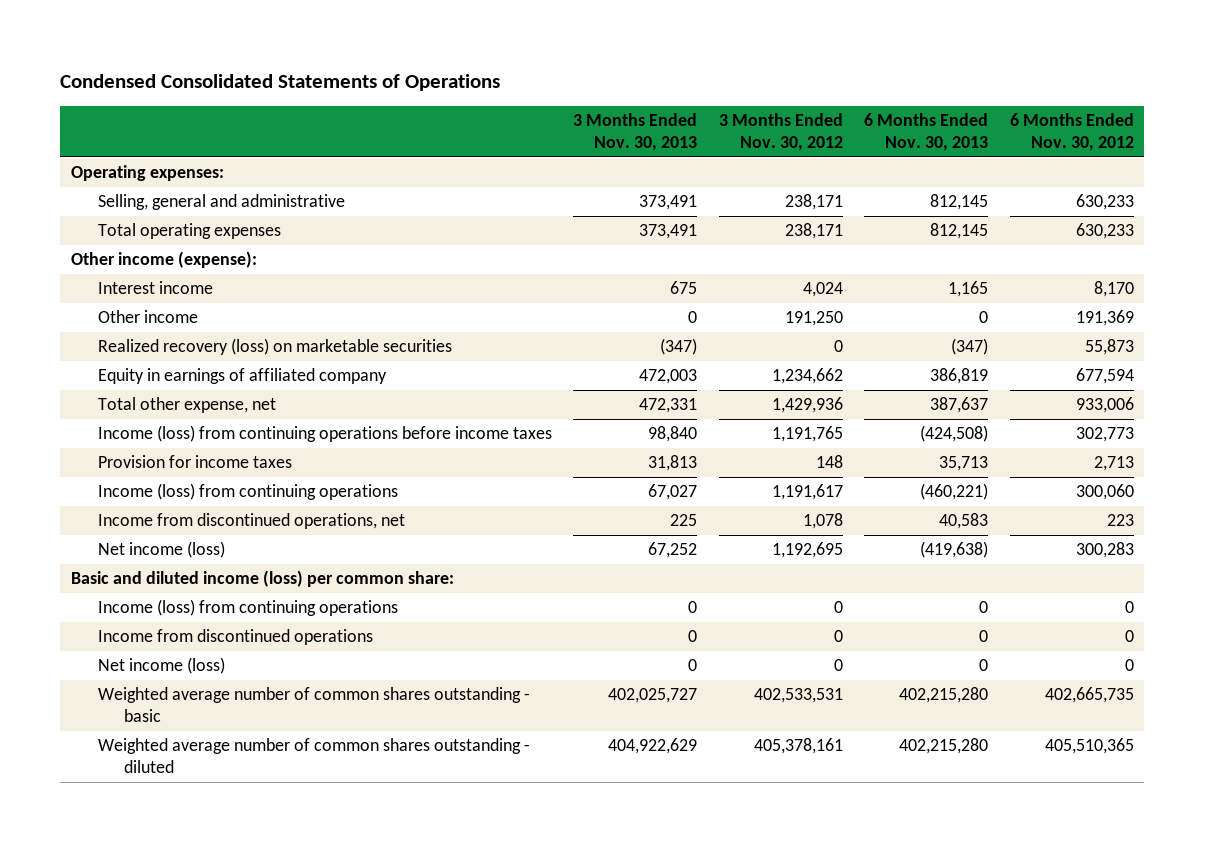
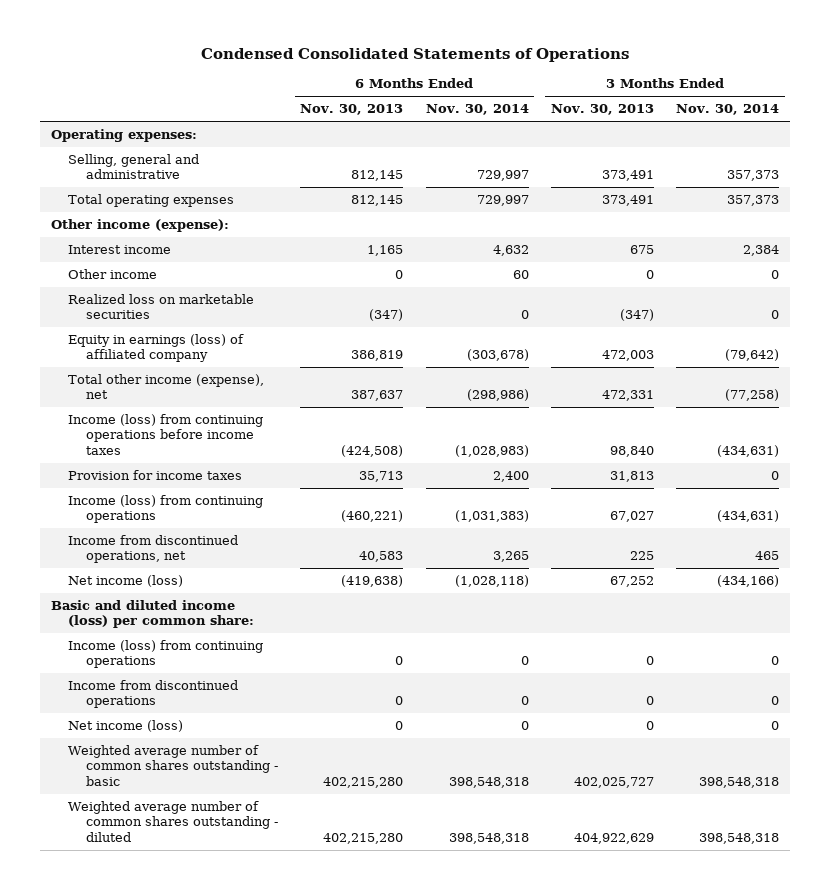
[718,113,843,151] 3 Months Ended Nov. 30, 2012 -> none
[1009,113,1134,151] 6 Months Ended Nov. 30, 2012 -> none
none -> [425,104,529,116] Nov. 30, 2014
none -> [676,104,780,116] Nov. 30, 2014
[97,338,452,356] Realized recovery (loss) on marketable securities -> [68,294,255,320] Realized loss on marketable securities
[97,368,387,385] Equity in earnings of affiliated company -> [68,334,245,363] Equity in earnings (loss) of affiliated company
[97,397,276,414] Total other expense, net -> [68,374,265,400] Total other income (expense), net

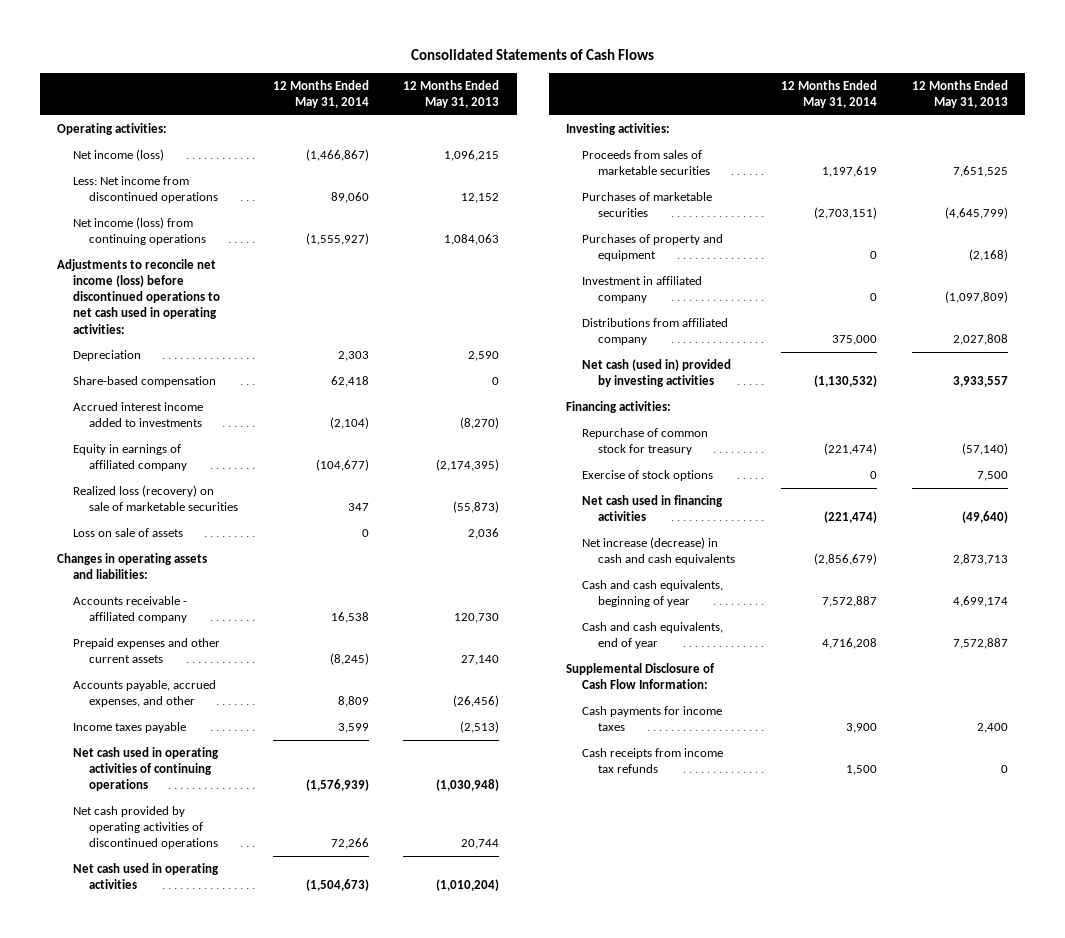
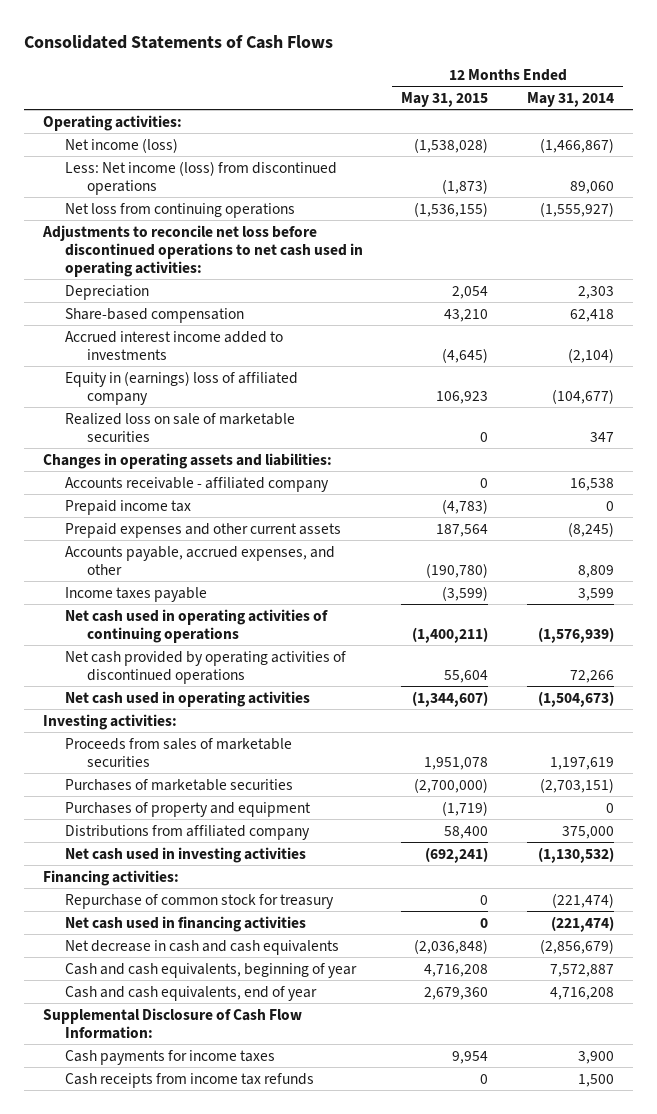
[403,79,500,108] 12 Months Ended May 31, 2013 -> none
none -> [401,92,489,108] May 31, 2015
[73,176,218,204] Less: Net income from discontinued operations -> [64,160,337,195] Less: Net income (loss) from discontinued operations
[73,217,206,246] Net income (loss) from continuing operations -> [64,202,295,218] Net loss from continuing operations
[57,259,221,334] Adjustments to reconcile net income (loss) before discontinued operations to net cash used in operating activities: -> [42,224,363,277] Adjustments to reconcile net loss before discontinued operations to net cash used in operating activities:
[73,528,184,538] Loss on sale of assets -> none
[73,444,187,472] Equity in earnings of affiliated company -> [64,370,298,405] Equity in (earnings) loss of affiliated company
[73,485,238,512] Realized loss (recovery) on sale of marketable securities -> [64,412,295,442] Realized loss on sale of marketable securities
none -> [64,499,191,515] Prepaid income tax
[581,276,702,304] Investment in affiliated company -> none
[581,359,731,388] Net cash (used in) provided by investing activities -> [64,846,306,863] Net cash used in investing activities
[581,470,713,482] Exercise of stock options -> none
[581,537,735,566] Net increase (decrease) in cash and cash equivalents -> [64,939,339,955] Net decrease in cash and cash equivalents

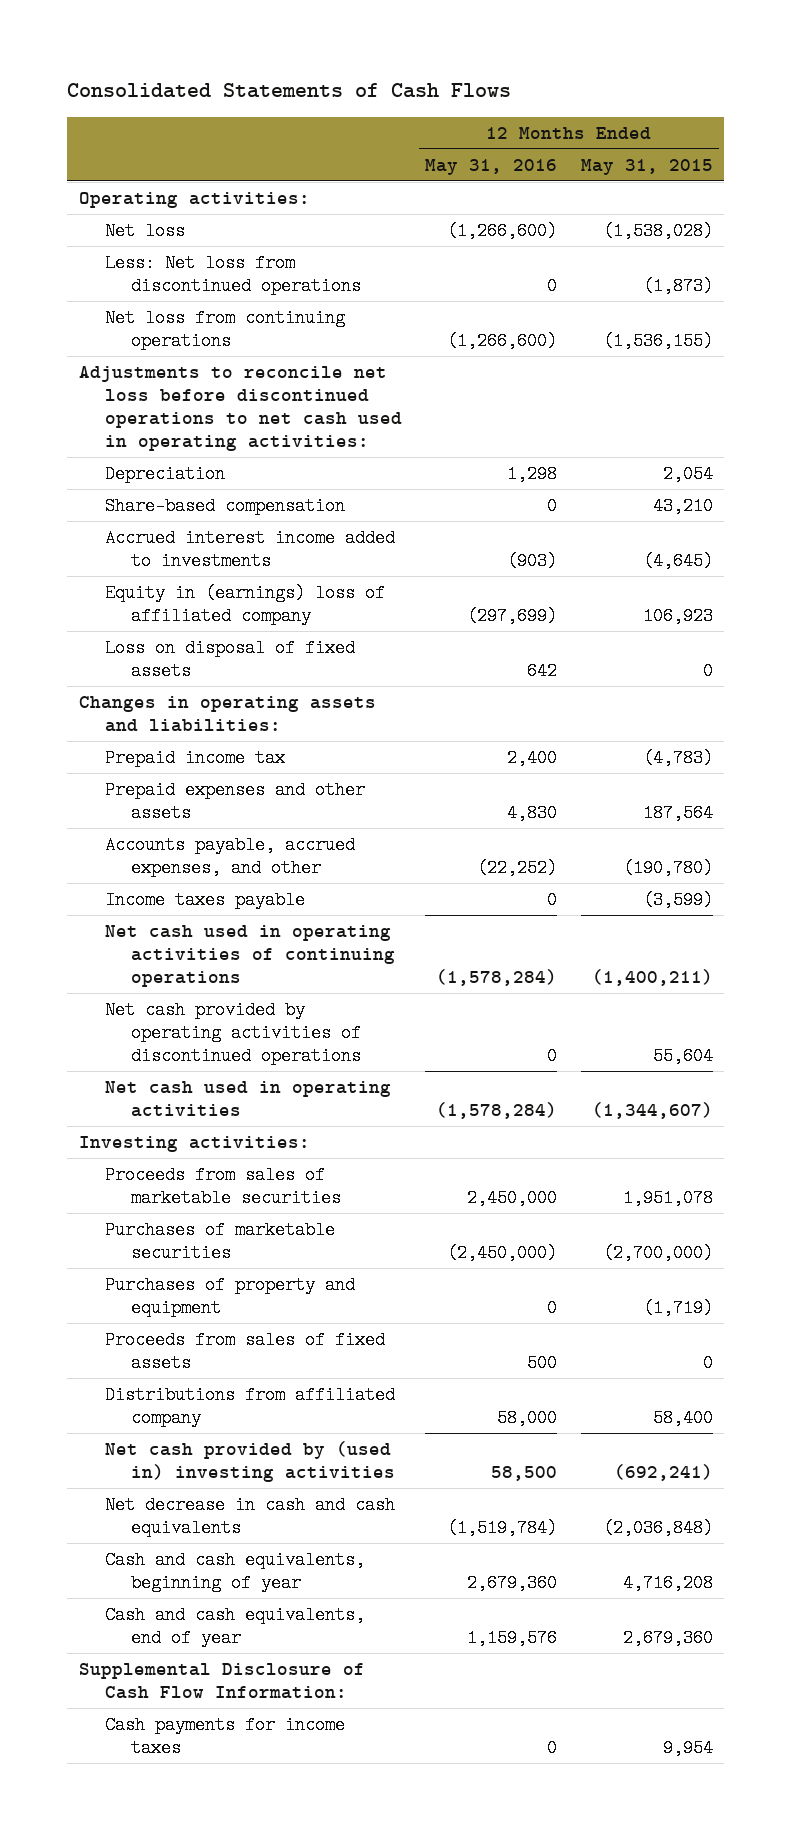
[526,92,614,108] May 31, 2014 -> none
none -> [425,158,558,175] May 31, 2016
[64,137,178,153] Net income (loss) -> [104,221,185,240] Net loss
[64,160,337,195] Less: Net income (loss) from discontinued operations -> [104,253,361,296] Less: Net loss from discontinued operations
[64,412,295,442] Realized loss on sale of marketable securities -> none
none -> [104,638,355,681] Loss on disposal of fixed assets
[64,476,329,492] Accounts receivable - affiliated company -> none
[64,522,341,538] Prepaid expenses and other current assets -> [104,780,365,823] Prepaid expenses and other assets
none -> [104,1330,385,1373] Proceeds from sales of fixed assets
[43,869,180,886] Financing activities: -> none
[64,893,334,909] Repurchase of common stock for treasury -> none
[64,915,306,932] Net cash used in financing activities -> none
[64,846,306,863] Net cash used in investing activities -> [104,1440,395,1483] Net cash provided by (used in) investing activities
[64,1072,314,1088] Cash receipts from income tax refunds -> none

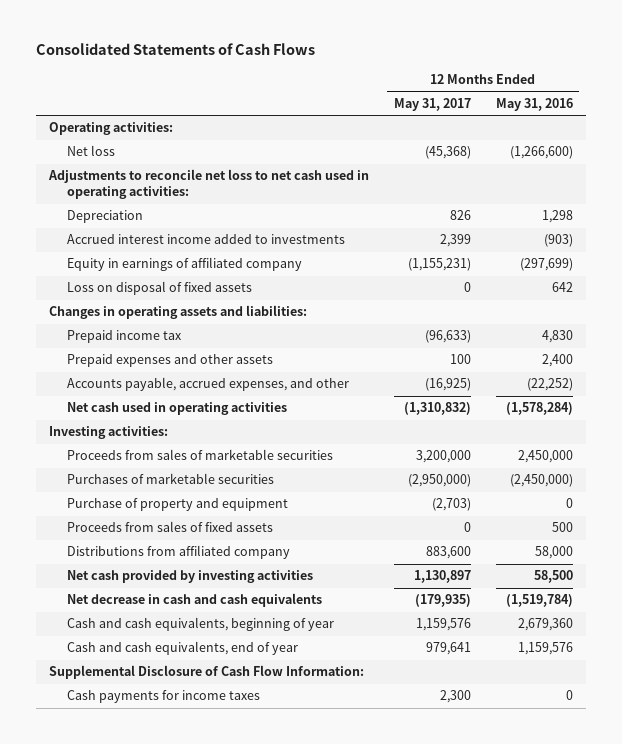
[580,158,713,175] May 31, 2015 -> none
none -> [393,98,471,112] May 31, 2017
[104,253,361,296] Less: Net loss from discontinued operations -> none
[104,308,345,351] Net loss from continuing operations -> none
[78,365,402,452] Adjustments to reconcile net loss before discontinued operations to net cash used in operating activities: -> [47,169,369,200] Adjustments to reconcile net loss to net cash used in operating activities:
[104,496,345,515] Share-based compensation -> none
[104,583,385,626] Equity in (earnings) loss of affiliated company -> [67,257,303,272] Equity in earnings of affiliated company
[507,748,558,767] 2,400 -> [542,330,574,344] 4,830
[507,804,558,823] 4,830 -> [542,354,574,368] 2,400
[104,890,305,909] Income taxes payable -> none
[104,924,395,988] Net cash used in operating activities of continuing operations -> none
[104,1000,361,1066] Net cash provided by operating activities of discontinued operations -> none
[104,1275,355,1318] Purchases of property and equipment -> [67,498,289,512] Purchase of property and equipment
[104,1440,395,1483] Net cash provided by (used in) investing activities -> [67,570,314,584] Net cash provided by investing activities

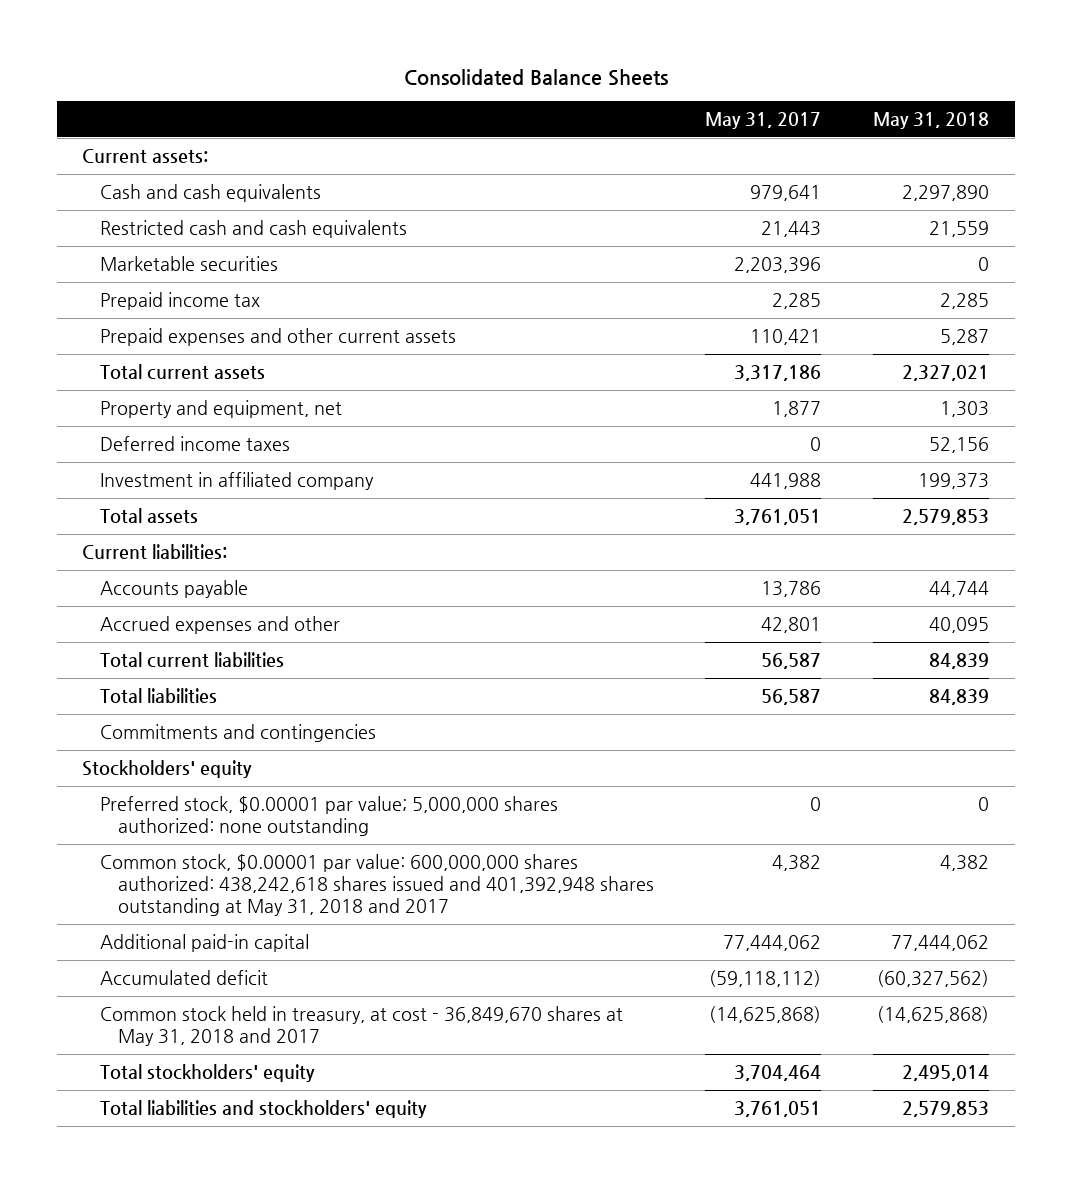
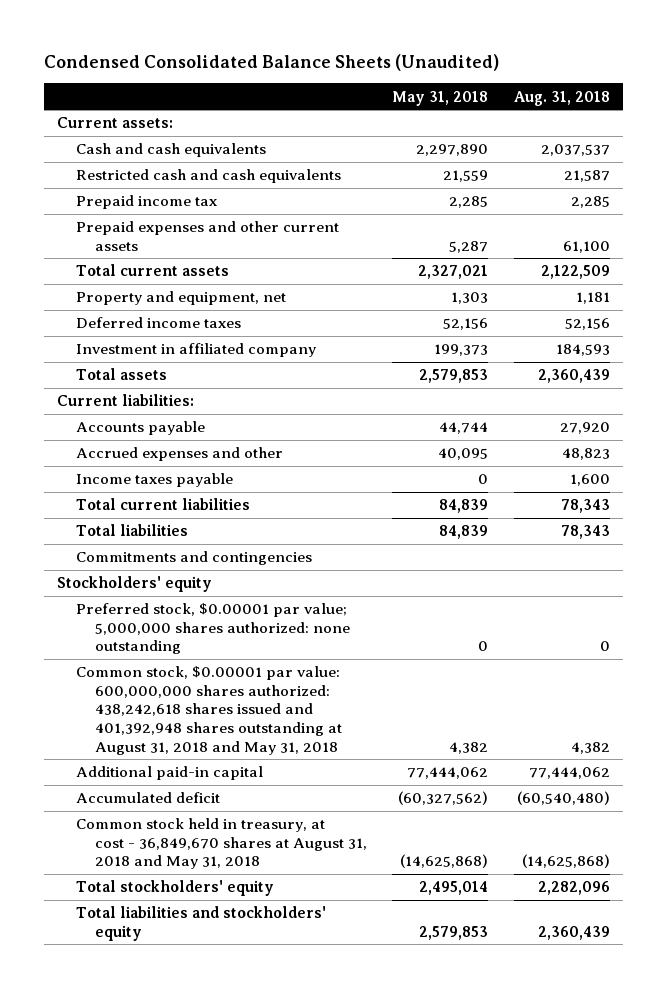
[403,68,668,86] Consolidated Balance Sheets -> [44,54,500,72] Condensed Consolidated Balance Sheets (Unaudited)
[705,112,822,130] May 31, 2017 -> none
none -> [514,90,611,106] Aug. 31, 2018
[100,255,279,271] Marketable securities -> none
none -> [76,473,234,488] Income taxes payable
[100,853,654,917] Common stock, $0.00001 par value: 600,000,000 shares authorized: 438,242,618 shares issued and 401,392,948 shares outstanding at May 31, 2018 and 2017 -> [76,666,342,755] Common stock, $0.00001 par value: 600,000,000 shares authorized: 438,242,618 shares issued and 401,392,948 shares outstanding at August 31, 2018 and May 31, 2018
[100,1005,624,1046] Common stock held in treasury, at cost - 36,849,670 shares at May 31, 2018 and 2017 -> [76,818,367,870] Common stock held in treasury, at cost - 36,849,670 shares at August 31, 2018 and May 31, 2018

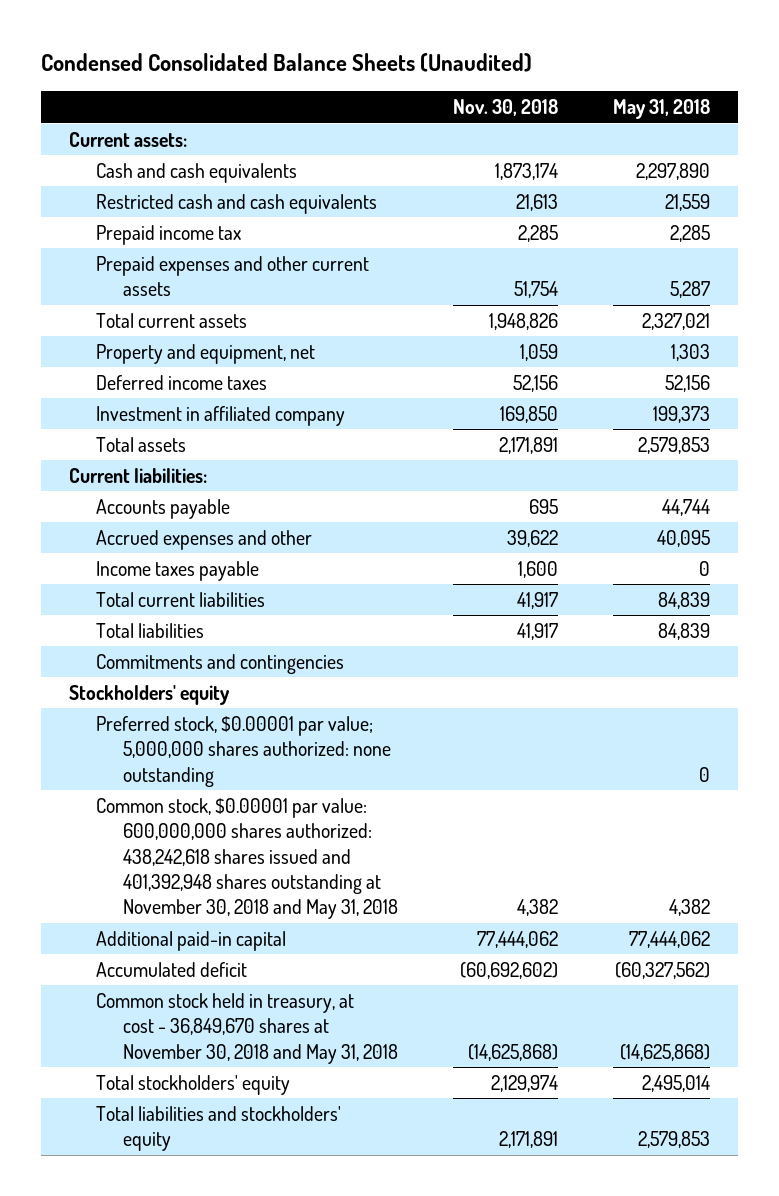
[514,90,611,106] Aug. 31, 2018 -> none
none -> [452,99,558,117] Nov. 30, 2018
[76,666,342,755] Common stock, $0.00001 par value: 600,000,000 shares authorized: 438,242,618 shares issued and 401,392,948 shares outstanding at August 31, 2018 and May 31, 2018 -> [95,797,398,920] Common stock, $0.00001 par value: 600,000,000 shares authorized: 438,242,618 shares issued and 401,392,948 shares outstanding at November 30, 2018 and May 31, 2018
[76,818,367,870] Common stock held in treasury, at cost - 36,849,670 shares at August 31, 2018 and May 31, 2018 -> [95,992,398,1064] Common stock held in treasury, at cost - 36,849,670 shares at November 30, 2018 and May 31, 2018

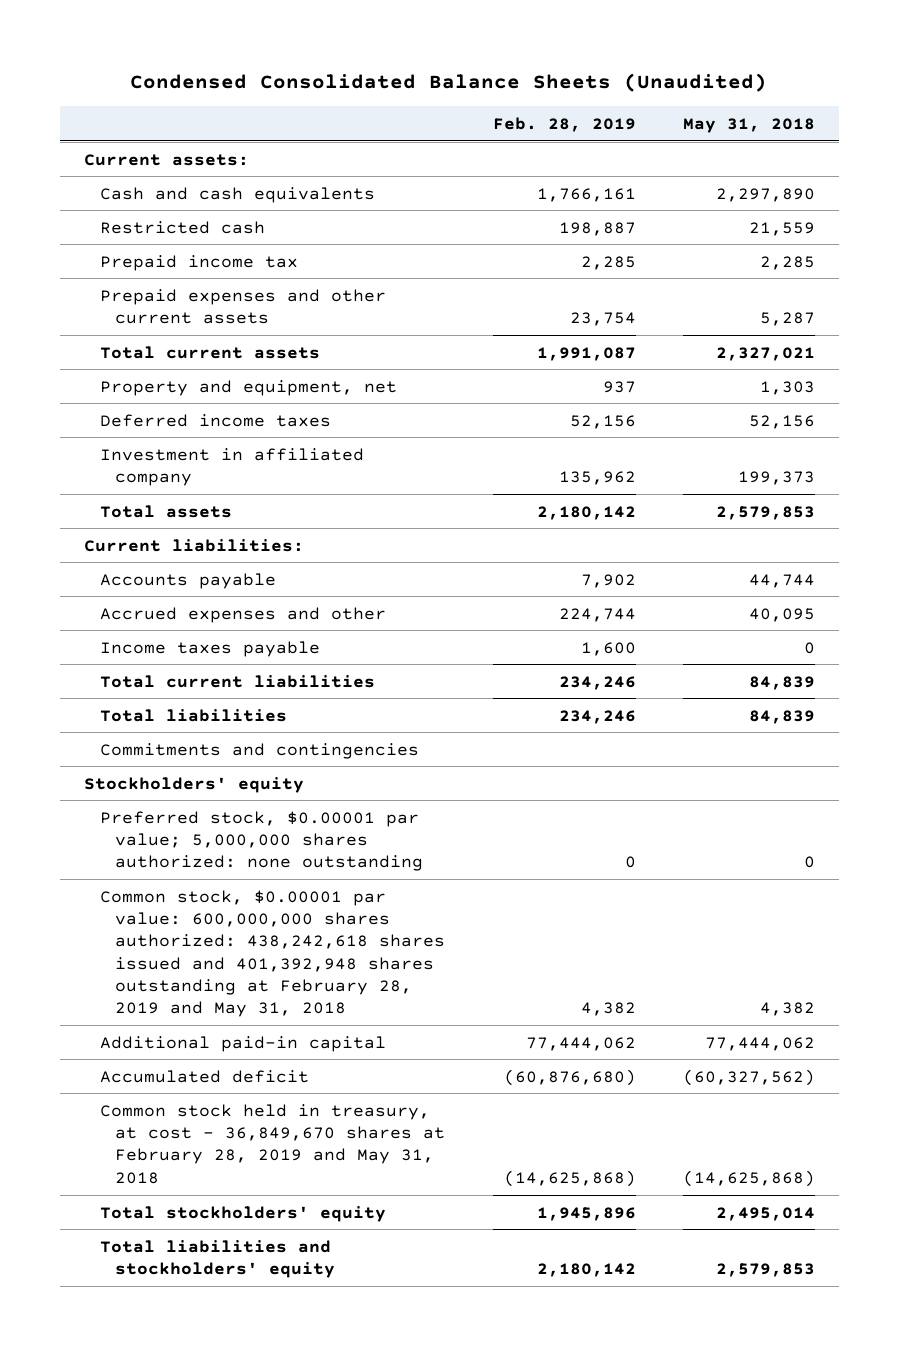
[452,99,558,117] Nov. 30, 2018 -> none
none -> [492,116,636,132] Feb. 28, 2019
[95,193,377,214] Restricted cash and cash equivalents -> [99,220,265,234] Restricted cash
[95,797,398,920] Common stock, $0.00001 par value: 600,000,000 shares authorized: 438,242,618 shares issued and 401,392,948 shares outstanding at November 30, 2018 and May 31, 2018 -> [99,889,446,1018] Common stock, $0.00001 par value: 600,000,000 shares authorized: 438,242,618 shares issued and 401,392,948 shares outstanding at February 28, 2019 and May 31, 2018
[95,992,398,1064] Common stock held in treasury, at cost - 36,849,670 shares at November 30, 2018 and May 31, 2018 -> [99,1103,446,1184] Common stock held in treasury, at cost - 36,849,670 shares at February 28, 2019 and May 31, 2018

